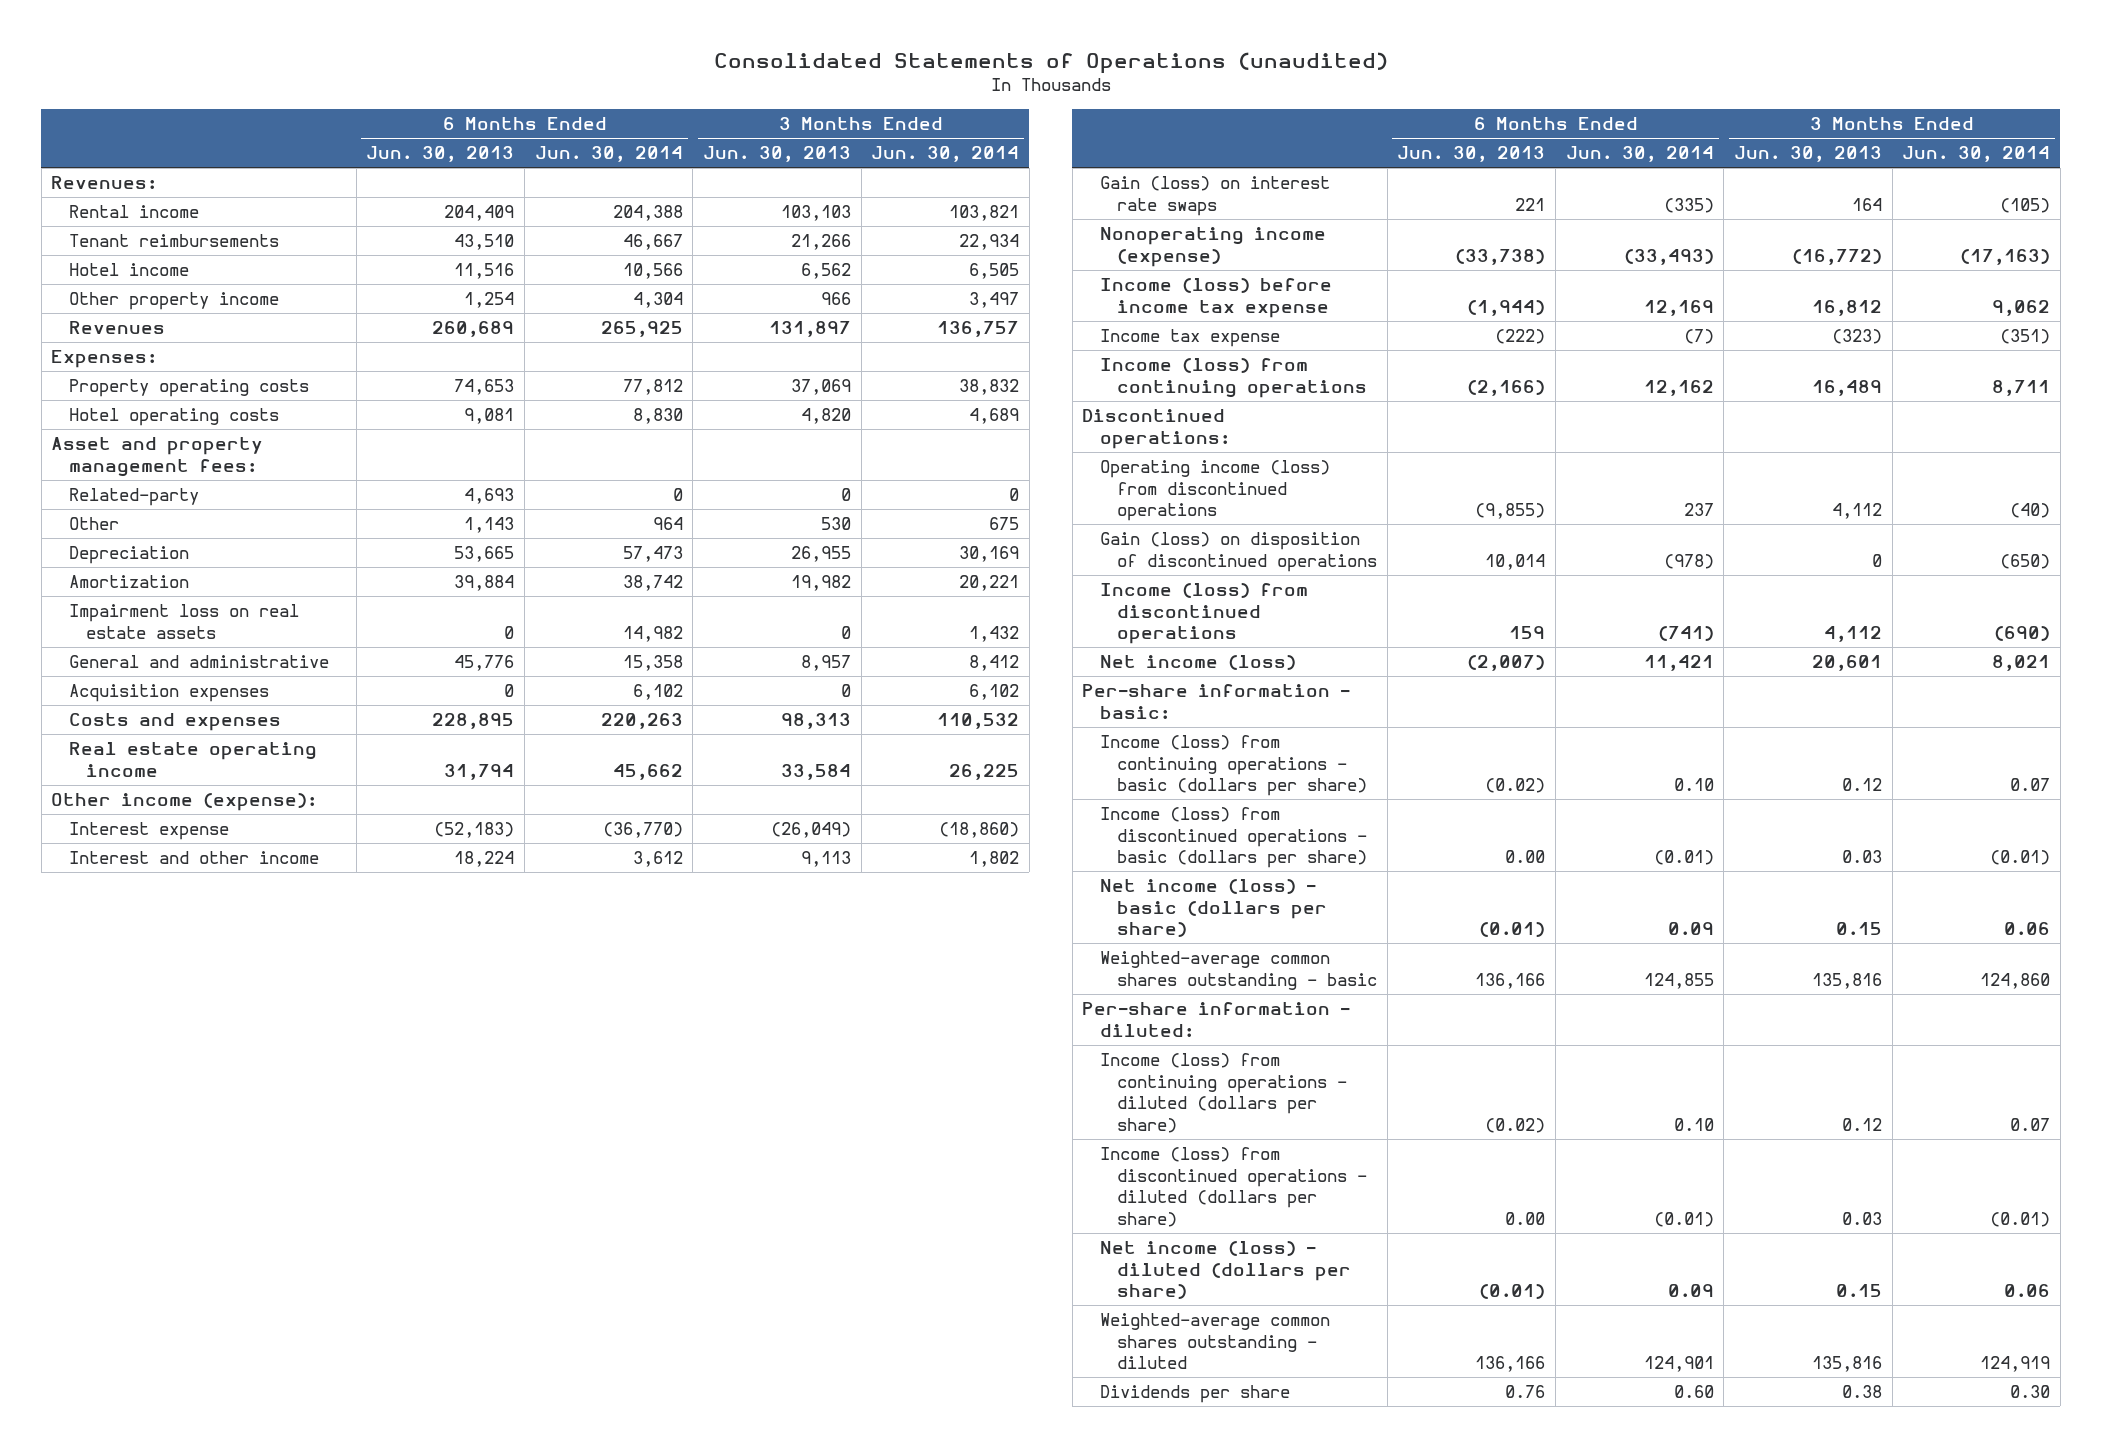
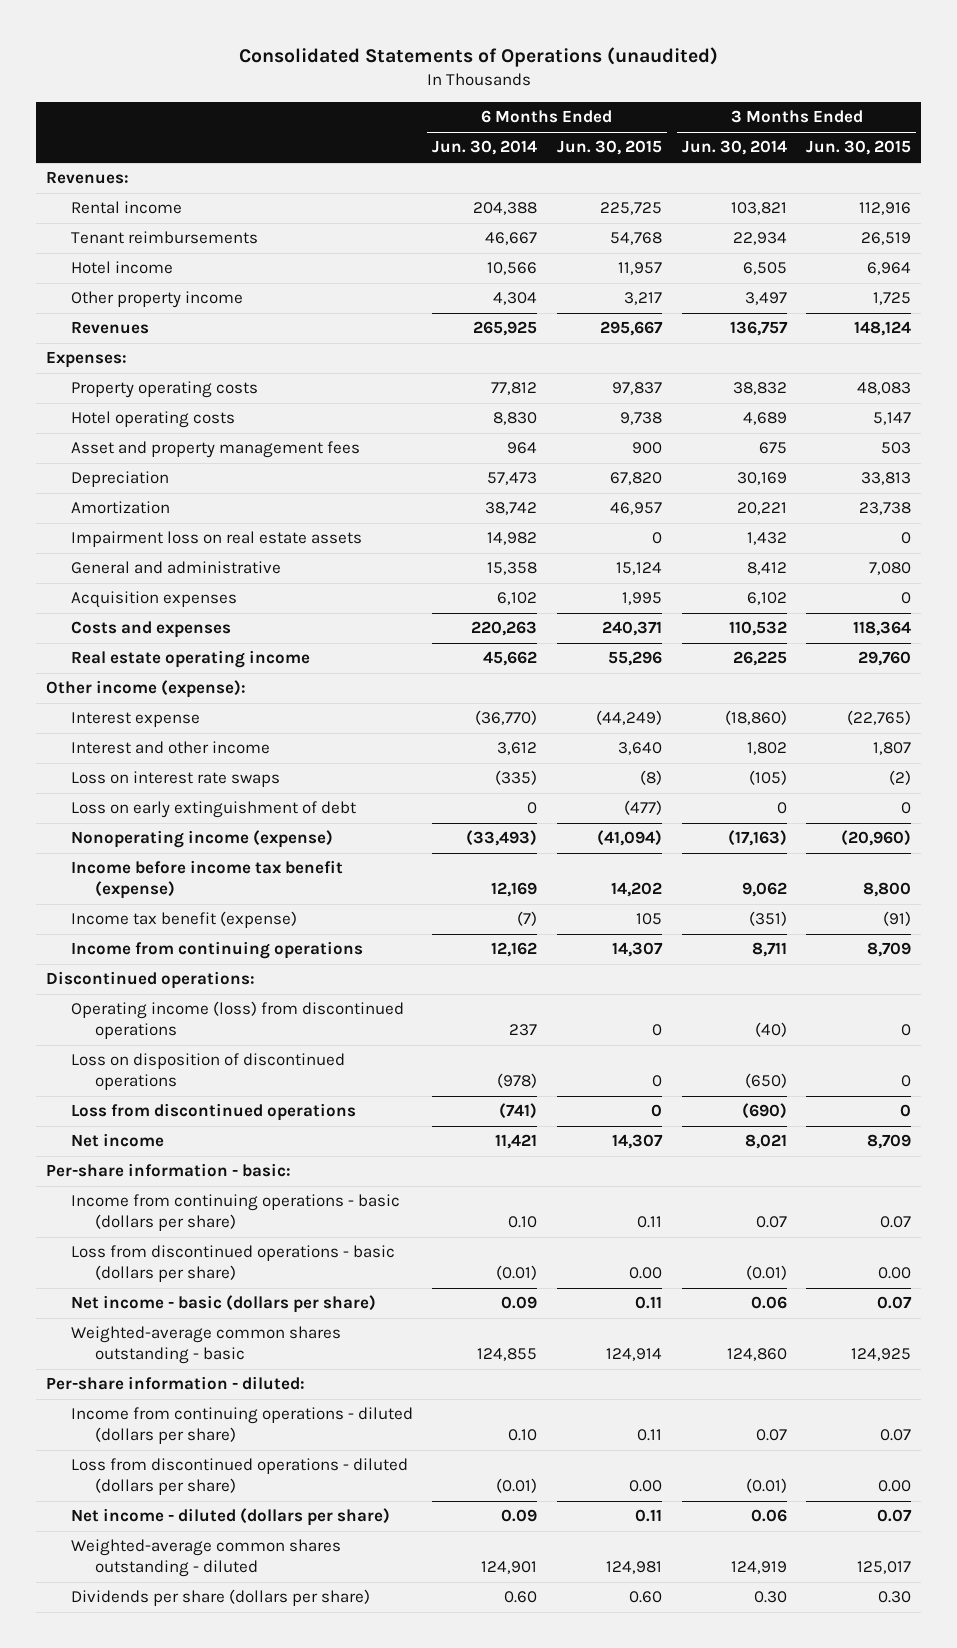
[366,146,515,163] Jun. 30, 2013 -> none
[702,146,851,163] Jun. 30, 2013 -> none
none -> [556,140,662,156] Jun. 30, 2015
none -> [806,140,912,156] Jun. 30, 2015
[51,437,264,477] Asset and property management fees: -> none
[68,488,199,507] Related-party -> none
[68,517,119,531] Other -> [70,441,360,459] Asset and property management fees
[1099,176,1330,216] Gain (loss) on interest rate swaps -> [70,771,280,788] Loss on interest rate swaps
none -> [70,801,356,819] Loss on early extinguishment of debt
[1099,278,1332,318] Income (loss) before income tax expense -> [70,860,343,900] Income before income tax benefit (expense)
[1099,329,1280,348] Income tax expense -> [70,911,297,929] Income tax benefit (expense)
[1099,358,1368,398] Income (loss) from continuing operations -> [70,941,363,960] Income from continuing operations
[1099,532,1378,572] Gain (loss) on disposition of discontinued operations -> [70,1053,345,1091] Loss on disposition of discontinued operations
[1099,583,1308,645] Income (loss) from discontinued operations -> [70,1103,356,1122] Loss from discontinued operations
[1099,655,1296,671] Net income (loss) -> [70,1133,164,1148] Net income
[1099,735,1368,797] Income (loss) from continuing operations - basic (dollars per share) -> [70,1194,400,1232] Income from continuing operations - basic (dollars per share)
[1099,807,1368,869] Income (loss) from discontinued operations - basic (dollars per share) -> [70,1245,395,1283] Loss from discontinued operations - basic (dollars per share)
[1099,879,1328,938] Net income (loss) - basic (dollars per share) -> [70,1295,376,1314] Net income - basic (dollars per share)
[1099,1053,1348,1133] Income (loss) from continuing operations - diluted (dollars per share) -> [70,1407,413,1445] Income from continuing operations - diluted (dollars per share)
[1099,1147,1368,1227] Income (loss) from discontinued operations - diluted (dollars per share) -> [70,1458,408,1496] Loss from discontinued operations - diluted (dollars per share)
[1099,1241,1352,1300] Net income (loss) - diluted (dollars per share) -> [70,1508,390,1527] Net income - diluted (dollars per share)
[1099,1385,1290,1404] Dividends per share -> [70,1589,370,1607] Dividends per share (dollars per share)

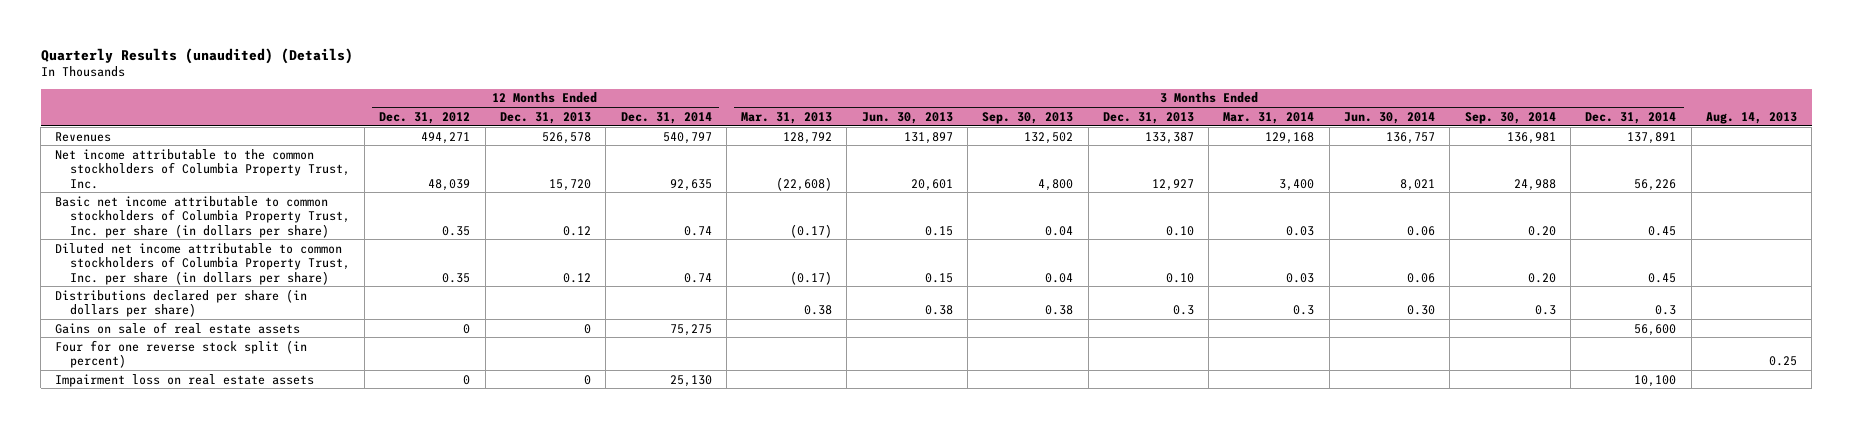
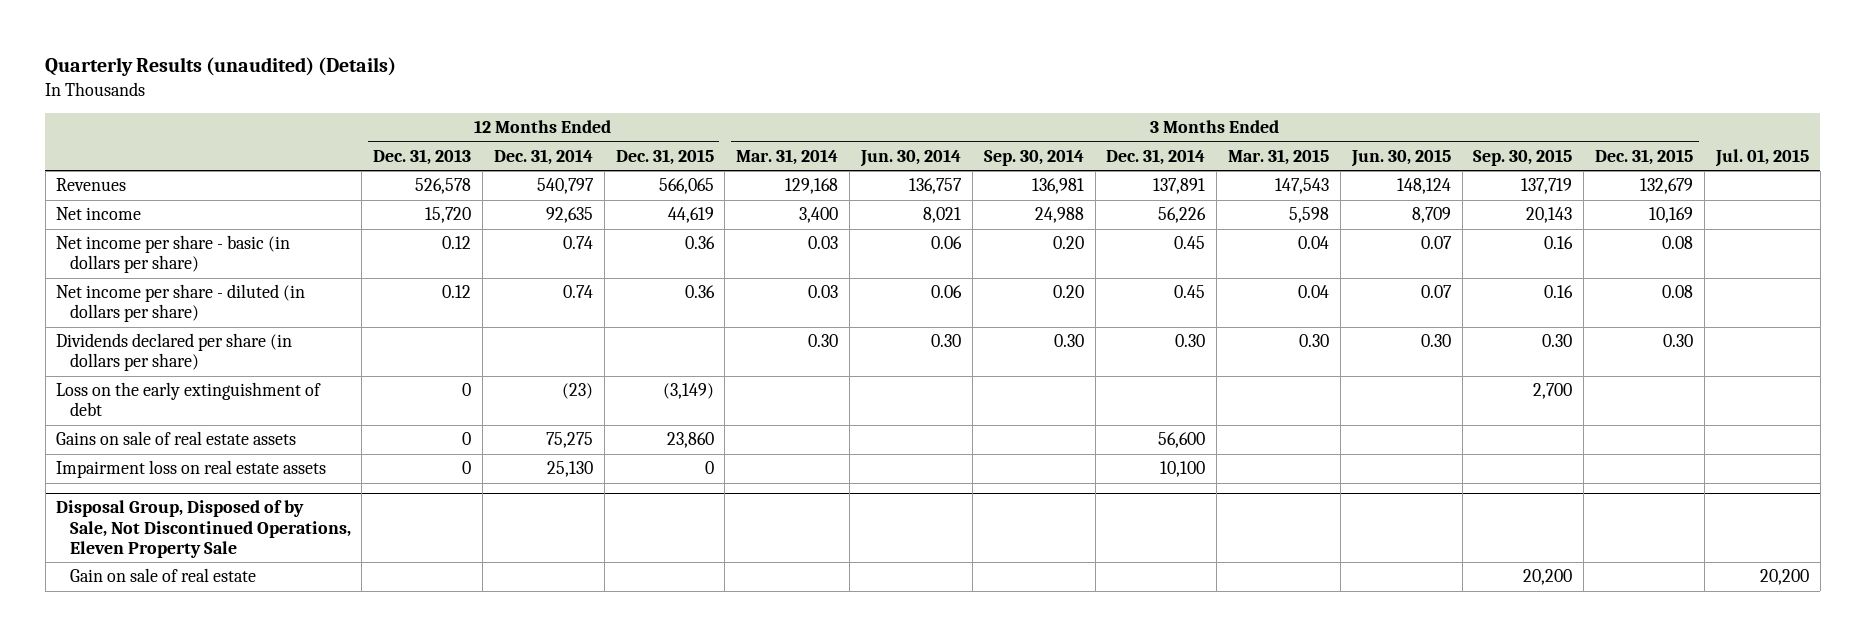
[379,111,471,124] Dec. 31, 2012 -> none
[741,111,833,124] Mar. 31, 2013 -> none
[861,111,953,124] Jun. 30, 2013 -> none
[982,111,1074,124] Sep. 30, 2013 -> none
[1102,111,1194,124] Dec. 31, 2013 -> none
[1705,111,1797,124] Aug. 14, 2013 -> none
none -> [615,149,714,166] Dec. 31, 2015
none -> [1228,149,1330,166] Mar. 31, 2015
none -> [1350,149,1451,168] Jun. 30, 2015
none -> [1473,149,1573,167] Sep. 30, 2015
none -> [1595,149,1694,166] Dec. 31, 2015
none -> [1714,149,1809,168] Jul. 01, 2015
[55,148,350,189] Net income attributable to the common stockholders of Columbia Property Trust, Inc. -> [56,207,142,221] Net income
[55,195,350,238] Basic net income attributable to common stockholders of Columbia Property Trust, Inc. per share (in dollars per share) -> [56,235,291,274] Net income per share - basic (in dollars per share)
[55,242,350,285] Diluted net income attributable to common stockholders of Columbia Property Trust, Inc. per share (in dollars per share) -> [56,284,306,323] Net income per share - diluted (in dollars per share)
[55,288,308,318] Distributions declared per share (in dollars per share) -> [56,333,293,372] Dividends declared per share (in dollars per share)
[1293,305,1315,316] 0.3 -> [808,334,839,348] 0.30
[1534,305,1556,316] 0.3 -> [1053,334,1084,348] 0.30
[1655,305,1677,316] 0.3 -> [1175,334,1206,348] 0.30
none -> [56,382,322,417] Loss on the early extinguishment of debt
[55,339,308,369] Four for one reverse stock split (in percent) -> none
none -> [56,500,351,558] Disposal Group, Disposed of by Sale, Not Discontinued Operations, Eleven Property Sale
none -> [69,568,256,583] Gain on sale of real estate

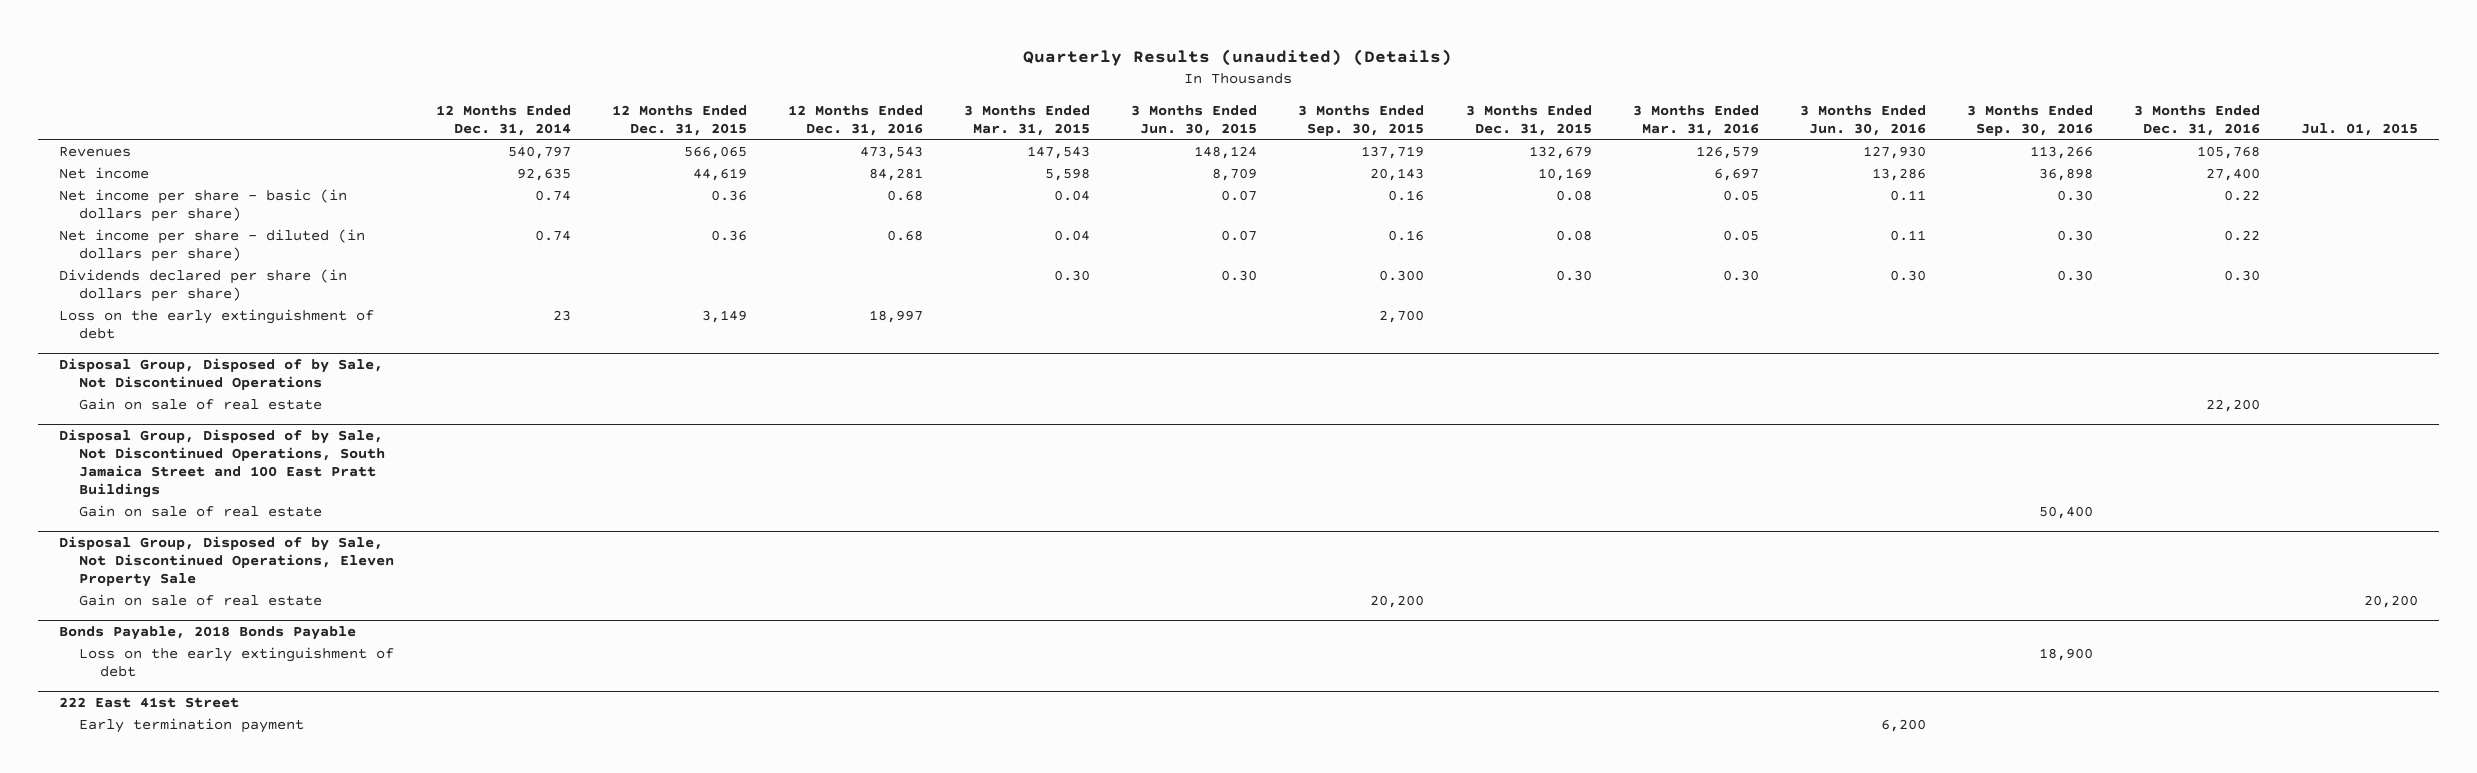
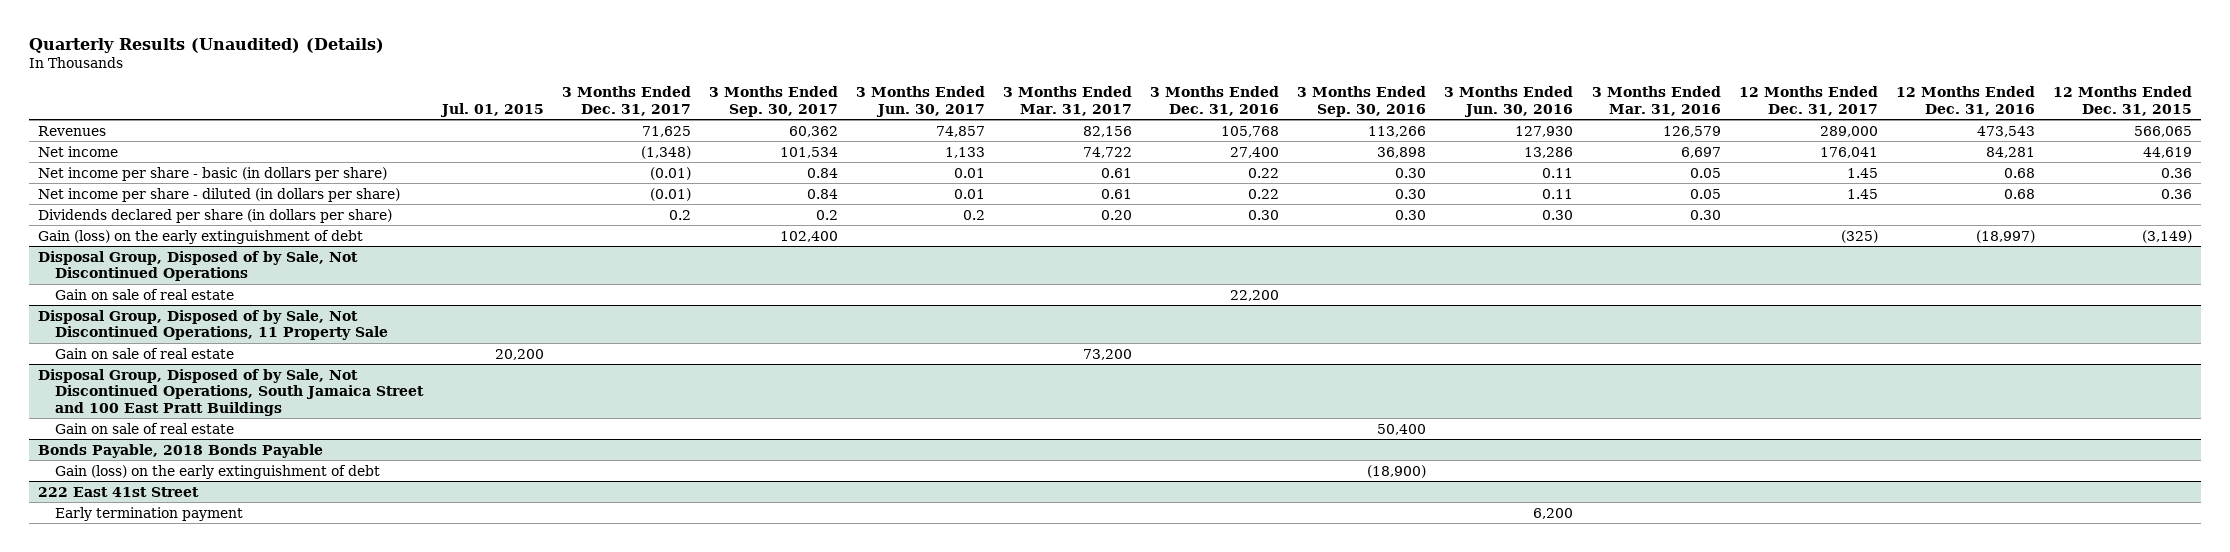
[1023,49,1453,67] Quarterly Results (unaudited) (Details) -> [28,37,384,53] Quarterly Results (Unaudited) (Details)
[435,104,571,136] 12 Months Ended Dec. 31, 2014 -> none
[964,104,1091,136] 3 Months Ended Mar. 31, 2015 -> none
[1131,104,1258,136] 3 Months Ended Jun. 30, 2015 -> none
[1298,104,1425,136] 3 Months Ended Sep. 30, 2015 -> none
[1465,104,1592,136] 3 Months Ended Dec. 31, 2015 -> none
none -> [561,86,691,116] 3 Months Ended Dec. 31, 2017
none -> [708,86,838,117] 3 Months Ended Sep. 30, 2017
none -> [855,86,985,117] 3 Months Ended Jun. 30, 2017
none -> [1003,86,1133,116] 3 Months Ended Mar. 31, 2017
none -> [1738,86,1878,116] 12 Months Ended Dec. 31, 2017
[58,308,374,339] Loss on the early extinguishment of debt -> [37,229,363,244] Gain (loss) on the early extinguishment of debt
[701,309,747,323] 3,149 -> [2142,229,2193,243] (3,149)
[868,309,923,323] 18,997 -> [1975,229,2035,243] (18,997)
none -> [37,309,389,341] Disposal Group, Disposed of by Sale, Not Discontinued Operations, 11 Property Sale
none -> [55,347,235,359] Gain on sale of real estate
[58,535,395,587] Disposal Group, Disposed of by Sale, Not Discontinued Operations, Eleven Property Sale -> none
[79,593,323,606] Gain on sale of real estate -> none
[79,646,395,677] Loss on the early extinguishment of debt -> [55,464,381,479] Gain (loss) on the early extinguishment of debt
[2038,647,2093,661] 18,900 -> [1367,464,1427,478] (18,900)

